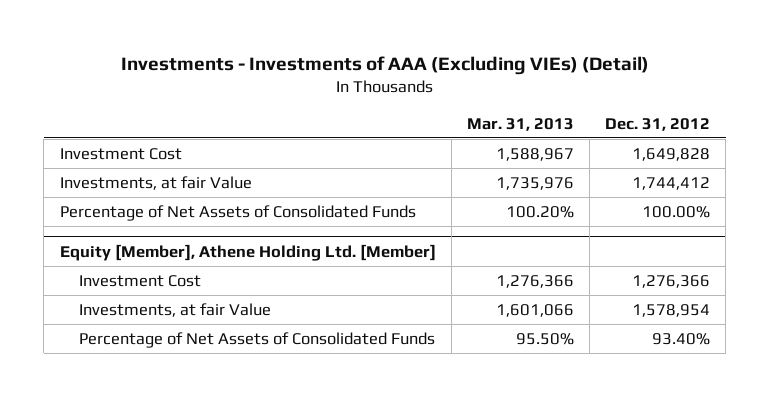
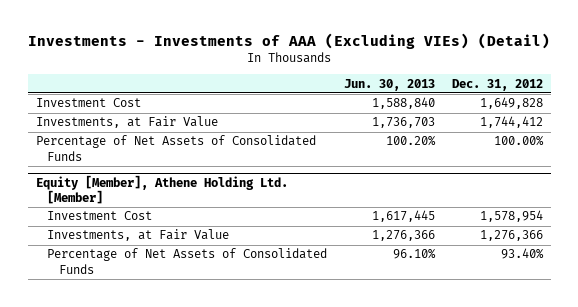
[466,117,574,131] Mar. 31, 2013 -> none
none -> [344,78,436,91] Jun. 30, 2013
[59,175,252,190] Investments, at fair Value -> [35,116,218,129] Investments, at Fair Value
[632,274,711,288] 1,276,366 -> [479,210,543,223] 1,578,954
[78,302,271,317] Investments, at fair Value -> [47,229,230,242] Investments, at Fair Value
[632,303,711,317] 1,578,954 -> [479,230,543,242] 1,276,366

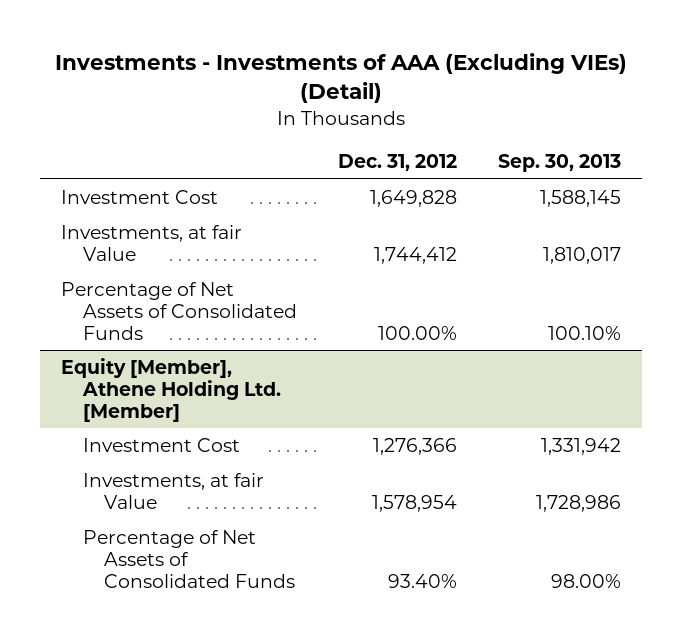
[344,78,436,91] Jun. 30, 2013 -> none
none -> [498,153,622,172] Sep. 30, 2013
[35,116,218,129] Investments, at Fair Value -> [61,225,243,261] Investments, at fair Value
[479,210,543,223] 1,578,954 -> [372,438,457,456] 1,276,366
[47,229,230,242] Investments, at Fair Value -> [82,473,264,509] Investments, at fair Value
[479,230,543,242] 1,276,366 -> [371,494,457,512] 1,578,954

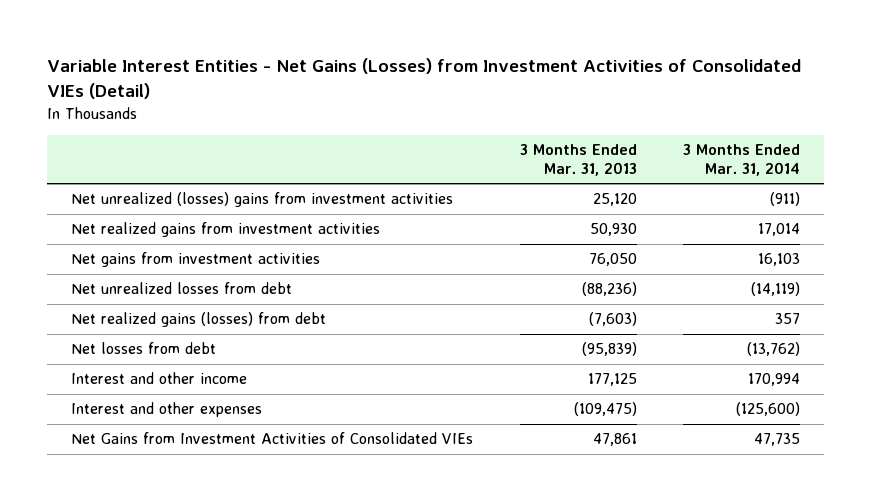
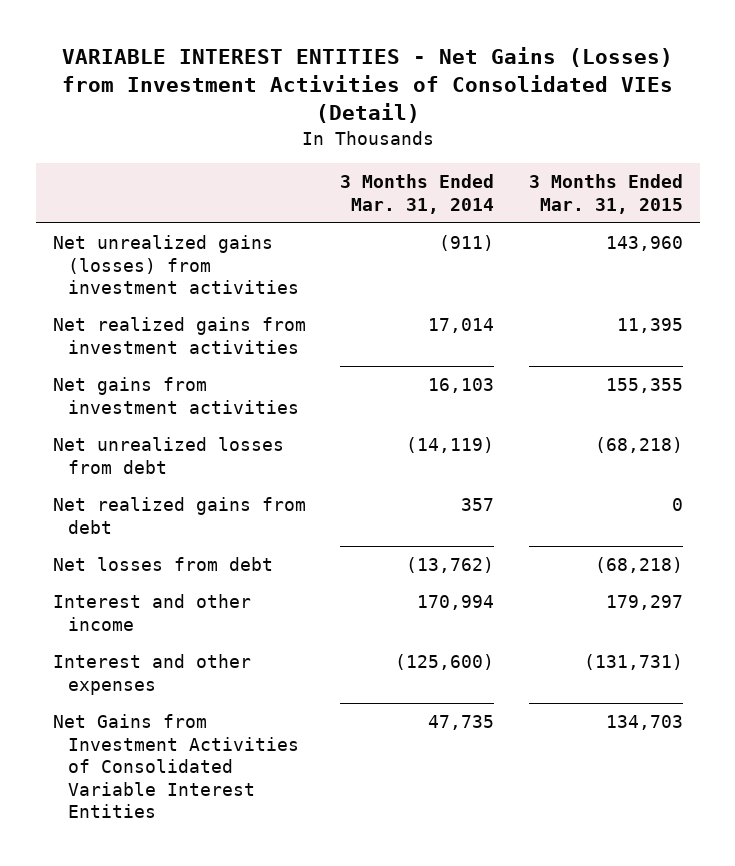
[47,58,802,100] Variable Interest Entities - Net Gains (Losses) from Investment Activities of Consolidated VIEs (Detail) -> [61,46,673,124] VARIABLE INTEREST ENTITIES - Net Gains (Losses) from Investment Activities of Consolidated VIEs (Detail)
[519,144,637,177] 3 Months Ended Mar. 31, 2013 -> none
none -> [528,174,683,215] 3 Months Ended Mar. 31, 2015
[70,192,453,208] Net unrealized (losses) gains from investment activities -> [52,235,300,295] Net unrealized gains (losses) from investment activities
[70,312,326,328] Net realized gains (losses) from debt -> [52,497,306,534] Net realized gains from debt
[70,432,473,445] Net Gains from Investment Activities of Consolidated VIEs -> [52,714,300,819] Net Gains from Investment Activities of Consolidated Variable Interest Entities

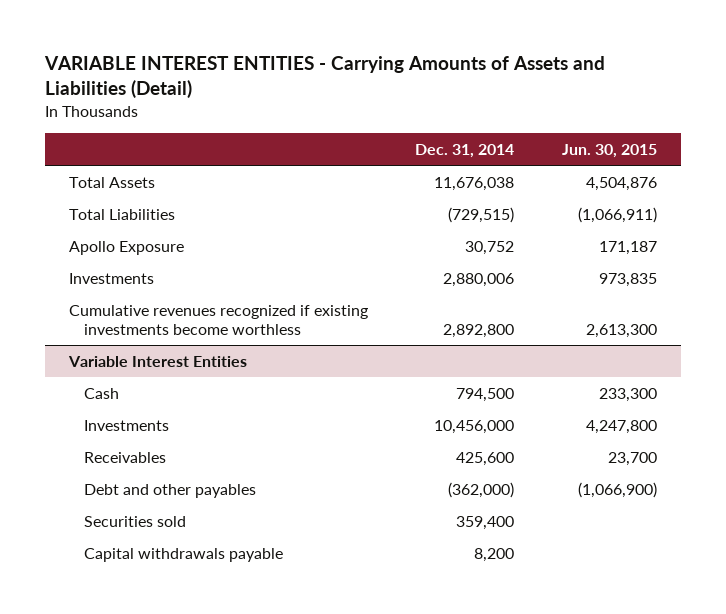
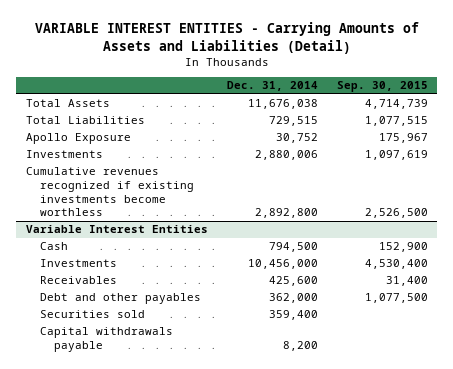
[561,144,657,159] Jun. 30, 2015 -> none
none -> [336,81,428,93] Sep. 30, 2015
[448,206,515,223] (729,515) -> [268,116,318,127] 729,515
[448,481,515,498] (362,000) -> [268,293,318,304] 362,000

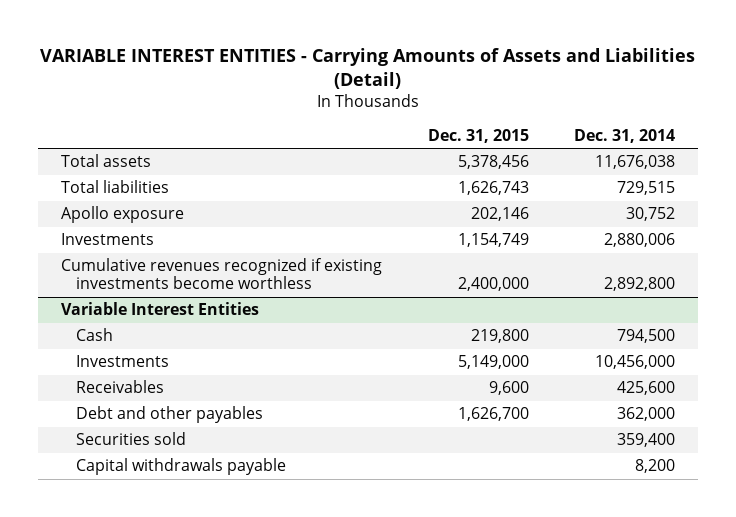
[336,81,428,93] Sep. 30, 2015 -> none
none -> [427,128,529,143] Dec. 31, 2015
[25,99,110,108] Total Assets -> [61,154,152,168] Total assets
[25,116,145,125] Total Liabilities -> [61,180,170,194] Total liabilities
[25,133,131,145] Apollo Exposure -> [61,206,185,224] Apollo exposure

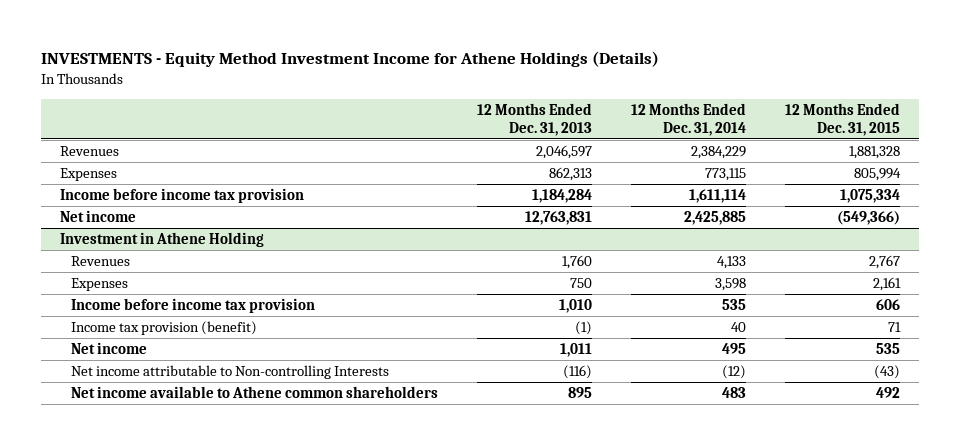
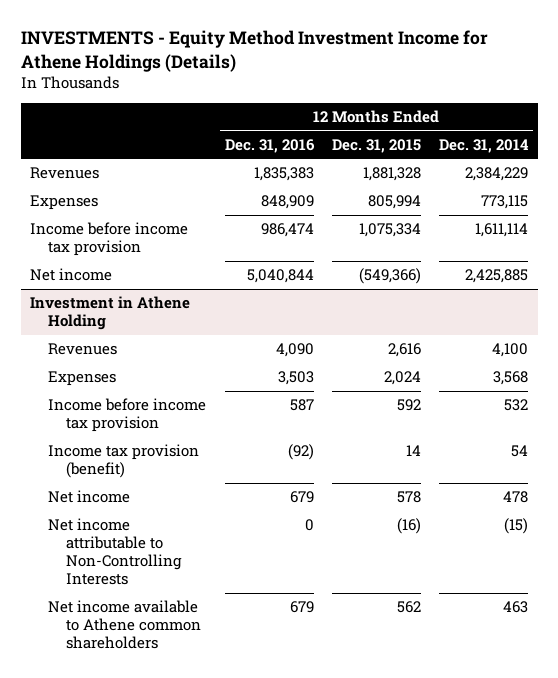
[477,103,593,137] 12 Months Ended Dec. 31, 2013 -> none
none -> [224,139,315,154] Dec. 31, 2016
[716,255,746,269] 4,133 -> [492,343,529,358] 4,100
[868,254,900,269] 2,767 -> [387,343,421,358] 2,616
[714,277,746,291] 3,598 -> [493,371,529,386] 3,568
[872,276,901,291] 2,161 -> [383,371,421,386] 2,024
[721,298,746,310] 535 -> [504,399,529,412] 532
[875,298,900,310] 606 -> [396,399,421,412] 592
[730,321,746,332] 40 -> [511,445,529,458] 54
[887,321,901,332] 71 -> [405,445,421,457] 14
[721,342,746,354] 495 -> [503,491,529,504] 478
[875,342,900,354] 535 -> [396,491,421,504] 578
[71,364,390,379] Net income attributable to Non-controlling Interests -> [48,518,183,586] Net income attributable to Non-Controlling Interests
[721,364,746,379] (12) -> [504,518,529,535] (15)
[873,364,900,379] (43) -> [396,518,421,535] (16)
[721,386,746,398] 483 -> [503,601,529,614] 463
[875,386,900,398] 492 -> [396,601,421,614] 562

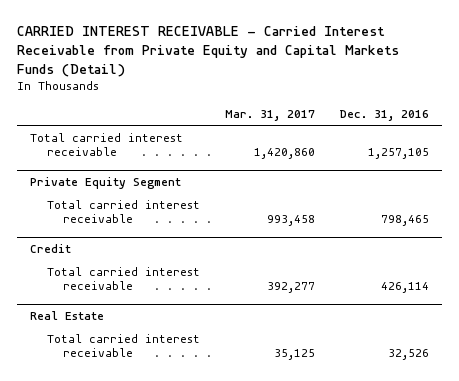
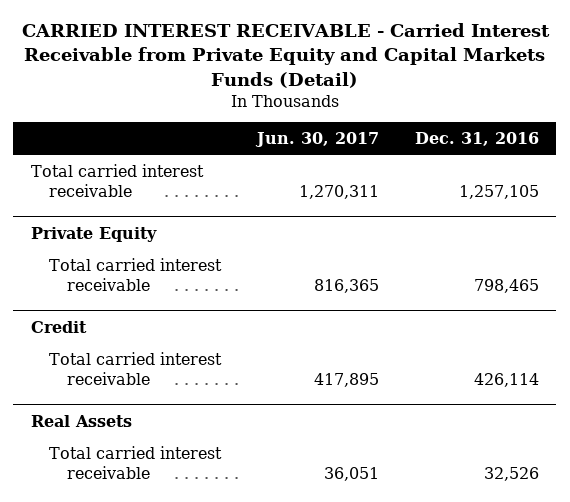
[224,109,315,121] Mar. 31, 2017 -> none
none -> [254,131,379,147] Jun. 30, 2017
[29,176,181,189] Private Equity Segment -> [31,226,158,242] Private Equity
[29,310,104,320] Real Estate -> [31,414,133,427] Real Assets

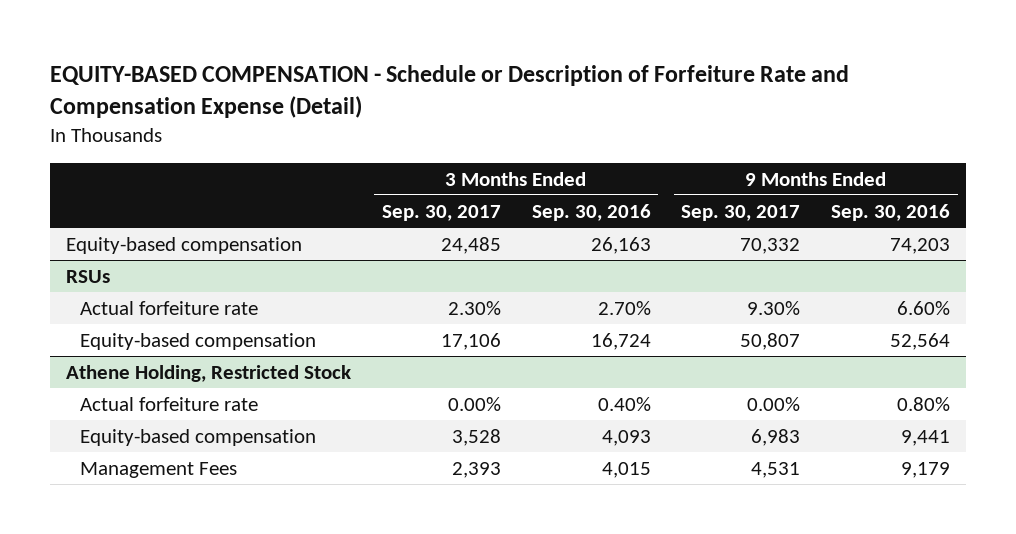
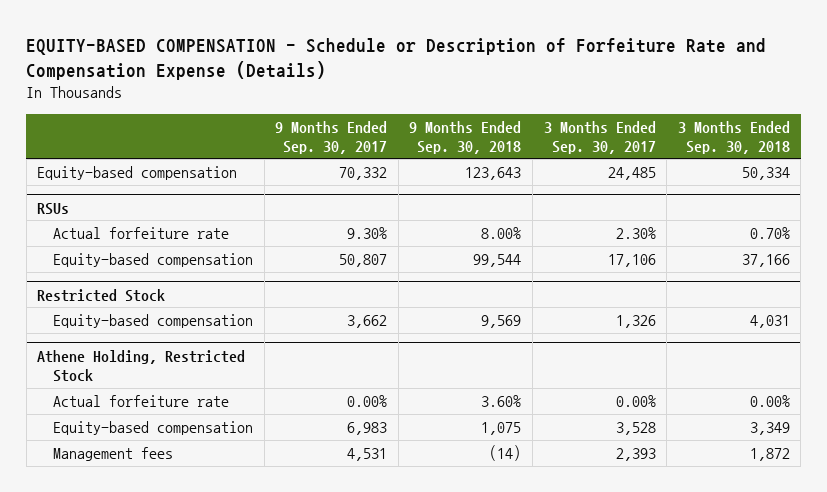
[50,65,850,119] EQUITY-BASED COMPENSATION - Schedule or Description of Forfeiture Rate and Compensation Expense (Detail) -> [26,37,767,80] EQUITY-BASED COMPENSATION - Schedule or Description of Forfeiture Rate and Compensation Expense (Details)
[531,203,651,221] Sep. 30, 2016 -> none
[831,203,951,221] Sep. 30, 2016 -> none
none -> [409,120,522,154] 9 Months Ended Sep. 30, 2018
none -> [677,120,790,154] 3 Months Ended Sep. 30, 2018
none -> [37,288,166,302] Restricted Stock
none -> [52,313,253,328] Equity-based compensation
[80,461,238,478] Management Fees -> [52,446,173,461] Management fees

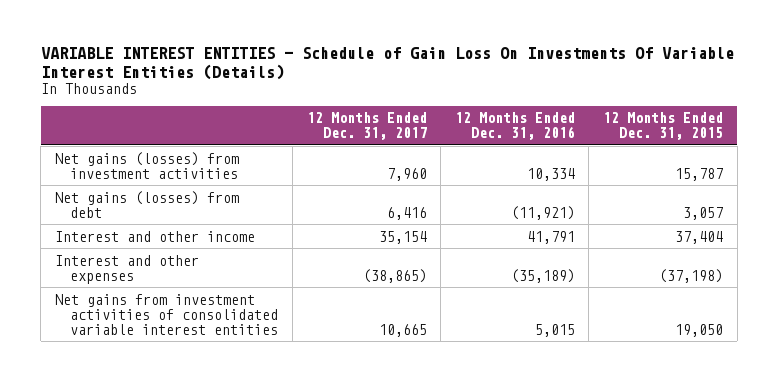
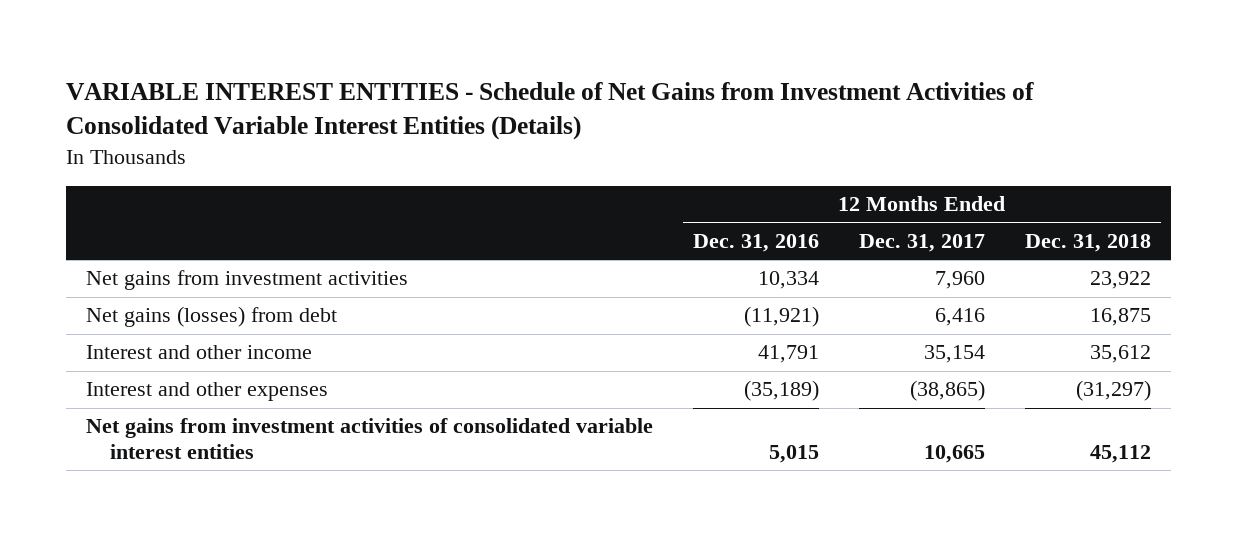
[40,47,734,80] VARIABLE INTEREST ENTITIES - Schedule of Gain Loss On Investments Of Variable Interest Entities (Details) -> [65,81,1034,141] VARIABLE INTEREST ENTITIES - Schedule of Net Gains from Investment Activities of Consolidated Variable Interest Entities (Details)
[603,112,724,141] 12 Months Ended Dec. 31, 2015 -> none
none -> [1024,233,1151,252] Dec. 31, 2018
[54,151,239,179] Net gains (losses) from investment activities -> [85,270,408,291] Net gains from investment activities

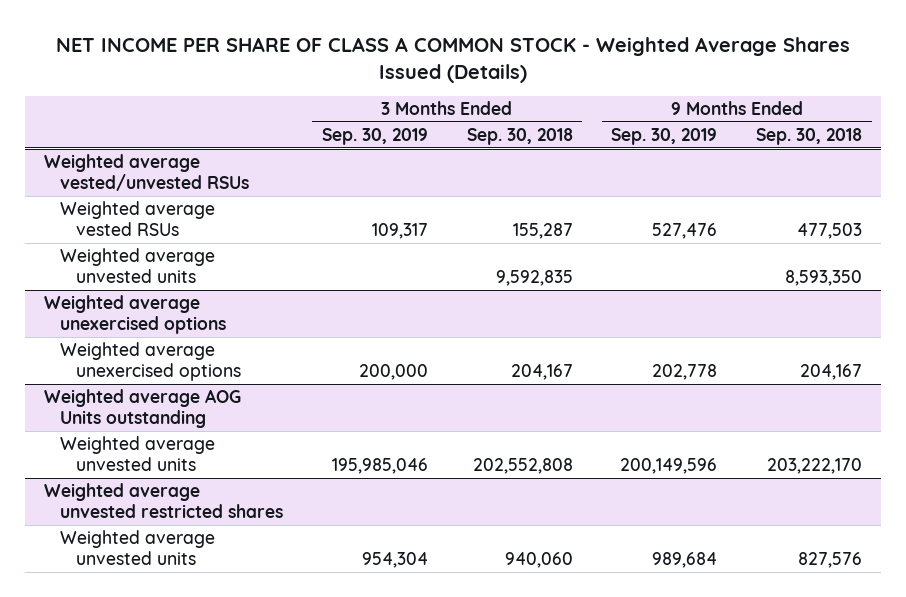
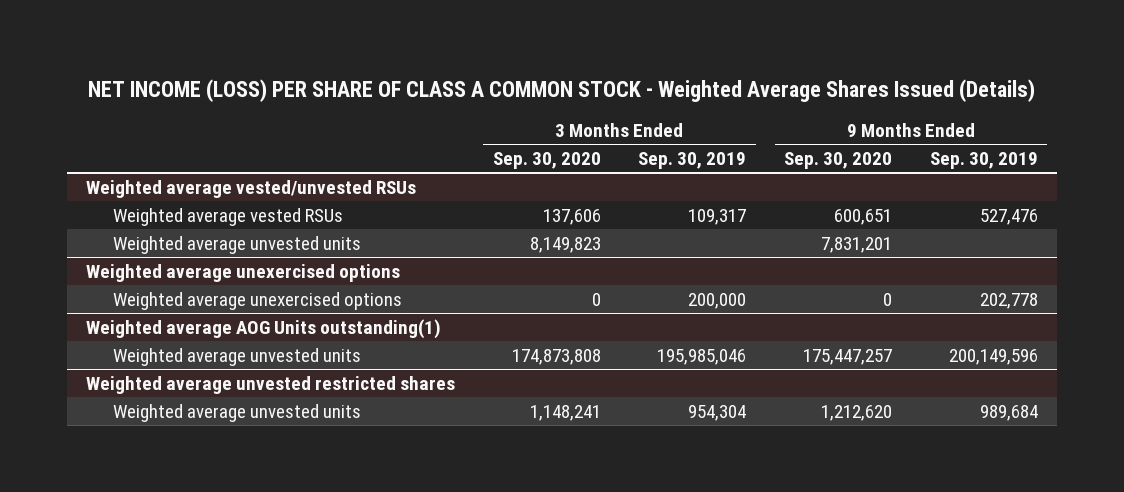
[56,36,851,83] NET INCOME PER SHARE OF CLASS A COMMON STOCK - Weighted Average Shares Issued (Details) -> [87,78,1035,102] NET INCOME (LOSS) PER SHARE OF CLASS A COMMON STOCK - Weighted Average Shares Issued (Details)
[466,127,573,145] Sep. 30, 2018 -> none
[756,127,863,145] Sep. 30, 2018 -> none
none -> [492,151,601,169] Sep. 30, 2020
none -> [784,151,893,169] Sep. 30, 2020
[44,389,242,428] Weighted average AOG Units outstanding -> [85,318,441,339] Weighted average AOG Units outstanding(1)

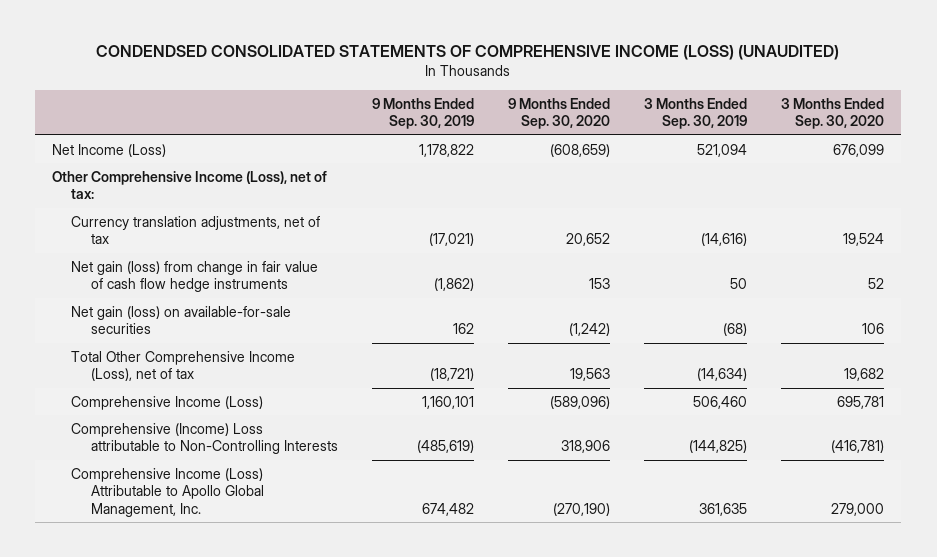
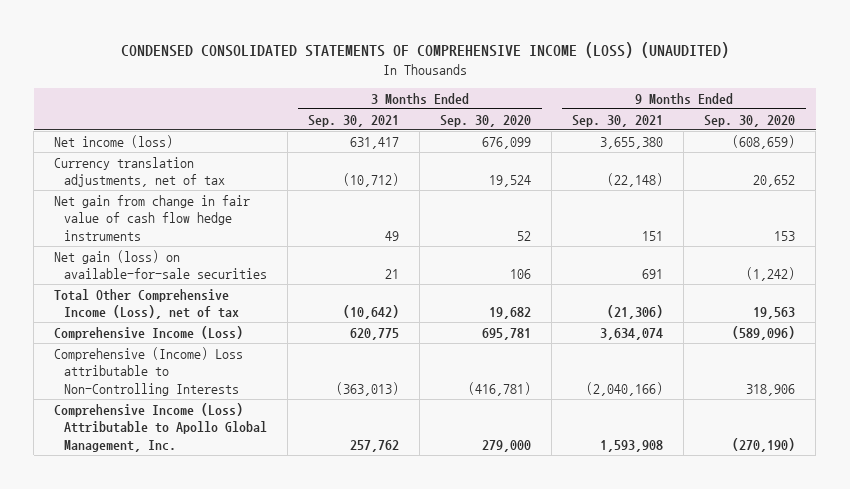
[96,44,840,60] CONDENDSED CONSOLIDATED STATEMENTS OF COMPREHENSIVE INCOME (LOSS) (UNAUDITED) -> [120,42,729,59] CONDENSED CONSOLIDATED STATEMENTS OF COMPREHENSIVE INCOME (LOSS) (UNAUDITED)
[371,97,474,130] 9 Months Ended Sep. 30, 2019 -> none
[644,97,748,130] 3 Months Ended Sep. 30, 2019 -> none
none -> [308,114,400,127] Sep. 30, 2021
none -> [572,114,664,127] Sep. 30, 2021
[52,170,328,200] Other Comprehensive Income (Loss), net of tax: -> none
[52,143,167,157] Net Income (Loss) -> [54,134,174,148] Net income (loss)
[71,260,319,293] Net gain (loss) from change in fair value of cash flow hedge instruments -> [54,194,251,241] Net gain from change in fair value of cash flow hedge instruments

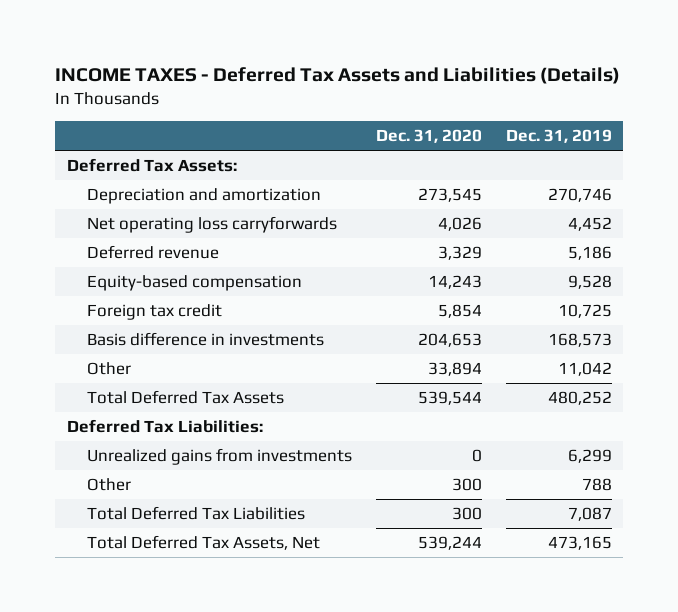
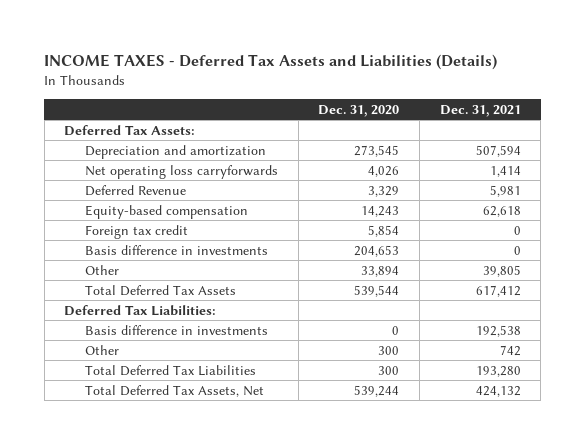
[505,129,612,144] Dec. 31, 2019 -> none
none -> [439,104,521,117] Dec. 31, 2021
[86,245,219,260] Deferred revenue -> [85,184,187,196] Deferred Revenue
[86,448,352,466] Unrealized gains from investments -> none
none -> [85,324,269,335] Basis difference in investments

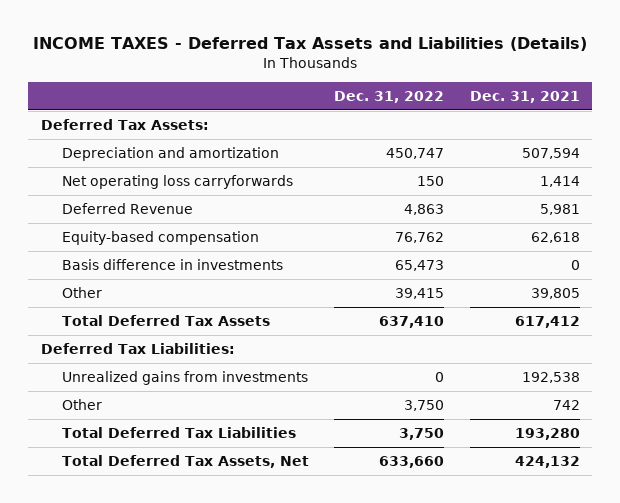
[318,104,400,117] Dec. 31, 2020 -> none
none -> [334,90,445,103] Dec. 31, 2022
[85,224,189,239] Foreign tax credit -> none
[85,324,269,335] Basis difference in investments -> [62,370,309,385] Unrealized gains from investments

